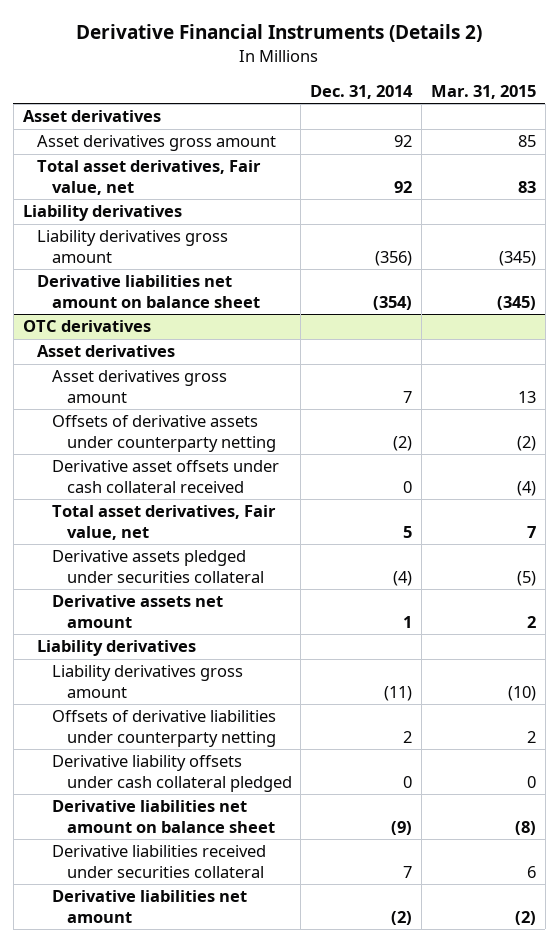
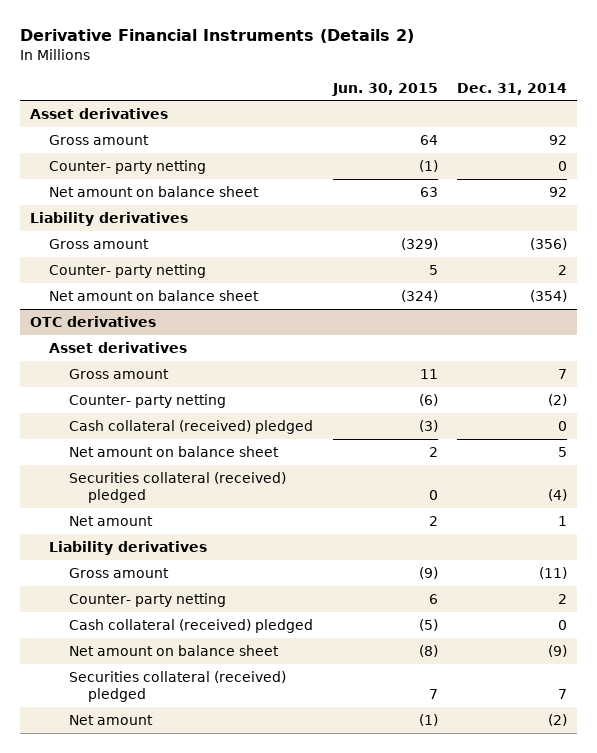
[431,84,537,99] Mar. 31, 2015 -> none
none -> [331,82,438,96] Jun. 30, 2015
[37,135,277,152] Asset derivatives gross amount -> [49,135,150,146] Gross amount
none -> [49,160,207,175] Counter- party netting
[37,160,262,195] Total asset derivatives, Fair value, net -> [49,186,260,198] Net amount on balance sheet
[37,230,229,263] Liability derivatives gross amount -> [49,239,150,250] Gross amount
none -> [49,264,207,279] Counter- party netting
[37,275,260,308] Derivative liabilities net amount on balance sheet -> [49,290,260,302] Net amount on balance sheet
[51,415,276,452] Offsets of derivative assets under counterparty netting -> none
[51,370,227,403] Asset derivatives gross amount -> [68,369,169,380] Gross amount
none -> [68,394,226,409] Counter- party netting
[51,460,279,493] Derivative asset offsets under cash collateral received -> [68,420,313,435] Cash collateral (received) pledged
[51,505,276,540] Total asset derivatives, Fair value, net -> [68,446,279,458] Net amount on balance sheet
[51,550,264,583] Derivative assets pledged under securities collateral -> [68,472,286,503] Securities collateral (received) pledged
[51,595,223,628] Derivative assets net amount -> [68,516,153,527] Net amount
[51,710,276,747] Offsets of derivative liabilities under counterparty netting -> none
[51,665,243,698] Liability derivatives gross amount -> [68,568,169,579] Gross amount
none -> [68,593,226,608] Counter- party netting
[51,755,292,792] Derivative liability offsets under cash collateral pledged -> [68,619,313,634] Cash collateral (received) pledged
[51,800,275,833] Derivative liabilities net amount on balance sheet -> [68,645,279,657] Net amount on balance sheet
[51,845,266,878] Derivative liabilities received under securities collateral -> [68,671,286,702] Securities collateral (received) pledged
[51,890,247,923] Derivative liabilities net amount -> [68,715,153,726] Net amount

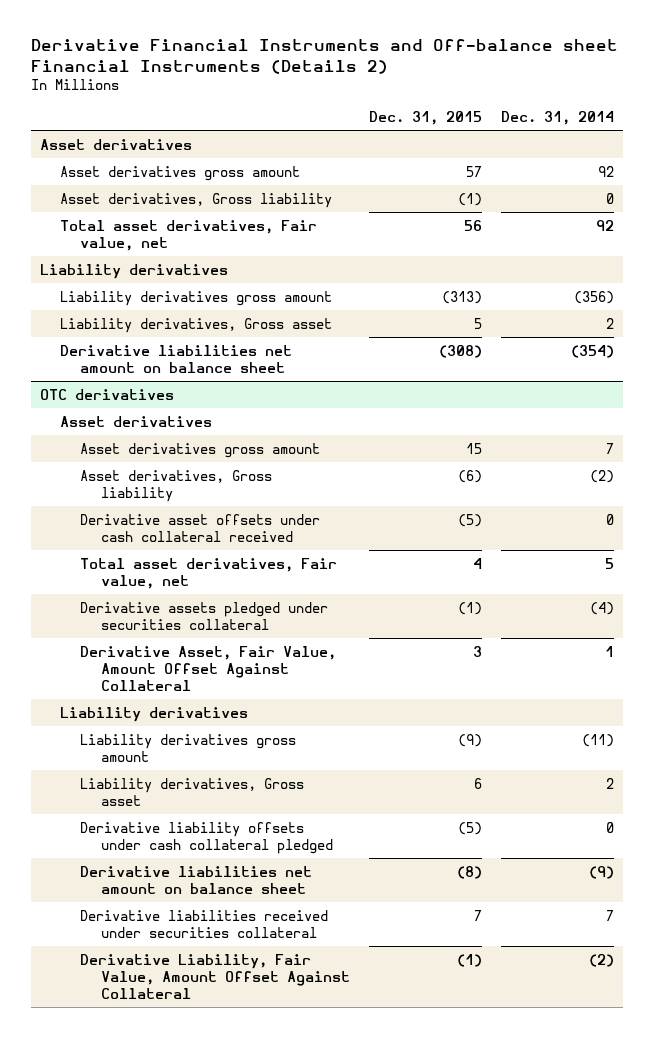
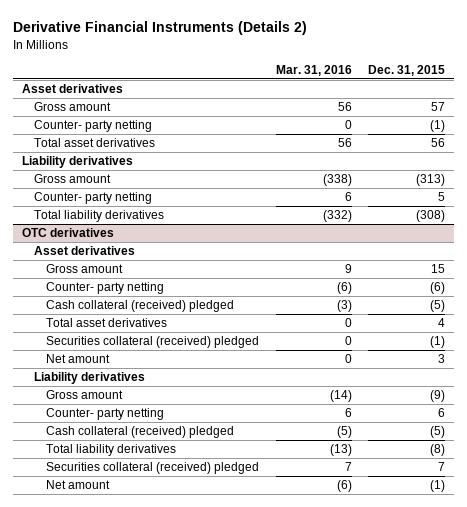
[30,39,618,74] Derivative Financial Instruments and Off-balance sheet Financial Instruments (Details 2) -> [13,21,308,36] Derivative Financial Instruments (Details 2)
[500,110,614,125] Dec. 31, 2014 -> none
none -> [275,65,352,77] Mar. 31, 2016
[60,165,301,181] Asset derivatives gross amount -> [33,102,111,112] Gross amount
[60,192,333,208] Asset derivatives, Gross liability -> [33,120,152,133] Counter- party netting
[60,219,318,251] Total asset derivatives, Fair value, net -> [33,138,155,148] Total asset derivatives
[60,290,333,306] Liability derivatives gross amount -> [33,174,111,184] Gross amount
[60,317,333,333] Liability derivatives, Gross asset -> [33,192,152,205] Counter- party netting
[60,344,293,373] Derivative liabilities net amount on balance sheet -> [33,210,164,223] Total liability derivatives
[80,442,321,458] Asset derivatives gross amount -> [45,264,123,274] Gross amount
[80,469,273,502] Asset derivatives, Gross liability -> [45,282,164,295] Counter- party netting
[80,513,321,542] Derivative asset offsets under cash collateral received -> [45,300,234,313] Cash collateral (received) pledged
[80,557,338,589] Total asset derivatives, Fair value, net -> [45,318,167,328] Total asset derivatives
[80,601,329,630] Derivative assets pledged under securities collateral -> [45,336,259,349] Securities collateral (received) pledged
[80,645,337,691] Derivative Asset, Fair Value, Amount Offset Against Collateral -> [45,354,110,364] Net amount
[80,733,297,762] Liability derivatives gross amount -> [45,390,123,400] Gross amount
[80,777,305,806] Liability derivatives, Gross asset -> [45,408,164,421] Counter- party netting
[80,821,333,854] Derivative liability offsets under cash collateral pledged -> [45,426,234,439] Cash collateral (received) pledged
[80,865,313,894] Derivative liabilities net amount on balance sheet -> [45,444,176,457] Total liability derivatives
[80,909,329,938] Derivative liabilities received under securities collateral -> [45,462,259,475] Securities collateral (received) pledged
[80,953,350,999] Derivative Liability, Fair Value, Amount Offset Against Collateral -> [45,480,110,490] Net amount

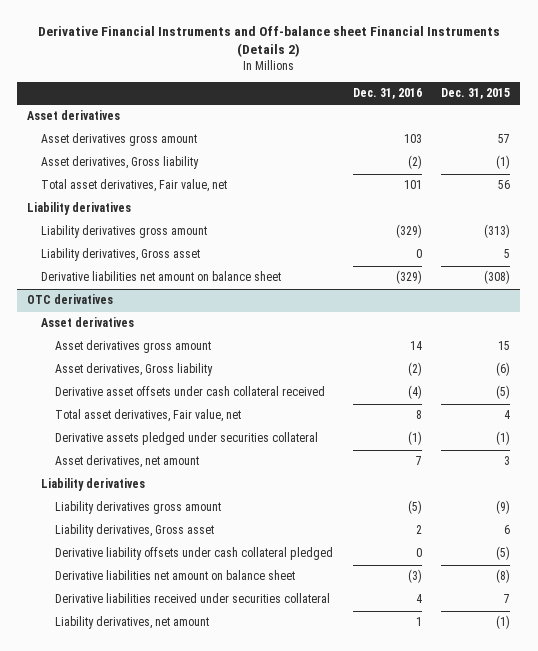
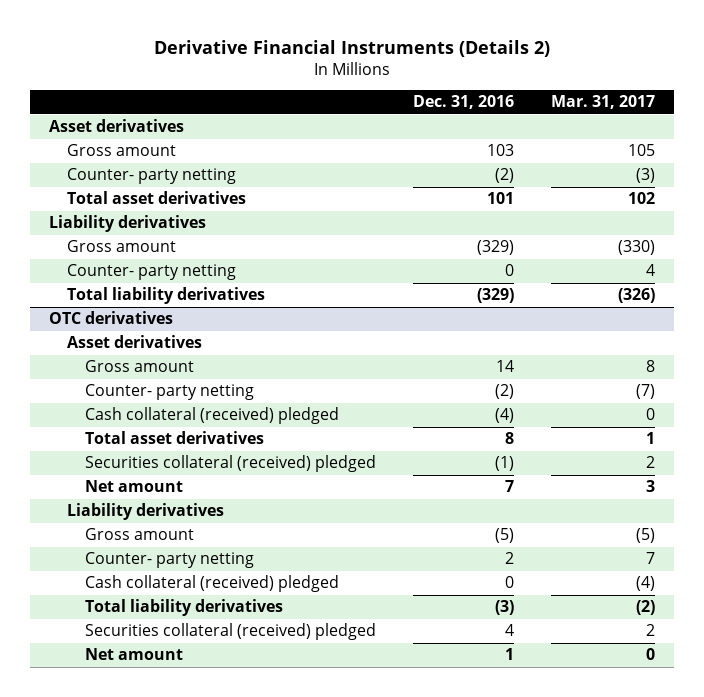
[37,25,500,58] Derivative Financial Instruments and Off-balance sheet Financial Instruments (Details 2) -> [154,39,551,57] Derivative Financial Instruments (Details 2)
[441,88,511,100] Dec. 31, 2015 -> none
none -> [551,95,656,110] Mar. 31, 2017
[41,133,198,147] Asset derivatives gross amount -> [67,144,177,157] Gross amount
[41,156,200,170] Asset derivatives, Gross liability -> [67,168,237,185] Counter- party netting
[41,179,228,193] Total asset derivatives, Fair value, net -> [67,191,247,205] Total asset derivatives
[41,225,208,239] Liability derivatives gross amount -> [67,240,177,253] Gross amount
[41,248,201,262] Liability derivatives, Gross asset -> [67,264,237,281] Counter- party netting
[41,271,282,282] Derivative liabilities net amount on balance sheet -> [67,287,266,305] Total liability derivatives
[54,340,211,354] Asset derivatives gross amount -> [85,360,195,373] Gross amount
[54,363,213,377] Asset derivatives, Gross liability -> [85,384,255,401] Counter- party netting
[54,386,325,397] Derivative asset offsets under cash collateral received -> [85,407,340,425] Cash collateral (received) pledged
[54,409,241,423] Total asset derivatives, Fair value, net -> [85,431,265,445] Total asset derivatives
[54,432,318,446] Derivative assets pledged under securities collateral -> [85,455,377,473] Securities collateral (received) pledged
[54,455,199,469] Asset derivatives, net amount -> [85,480,184,493] Net amount
[54,501,221,515] Liability derivatives gross amount -> [85,528,195,541] Gross amount
[54,524,214,538] Liability derivatives, Gross asset -> [85,552,255,569] Counter- party netting
[54,547,333,561] Derivative liability offsets under cash collateral pledged -> [85,575,340,593] Cash collateral (received) pledged
[54,570,295,581] Derivative liabilities net amount on balance sheet -> [85,599,284,617] Total liability derivatives
[54,593,330,604] Derivative liabilities received under securities collateral -> [85,623,377,641] Securities collateral (received) pledged
[54,616,209,630] Liability derivatives, net amount -> [85,648,184,661] Net amount

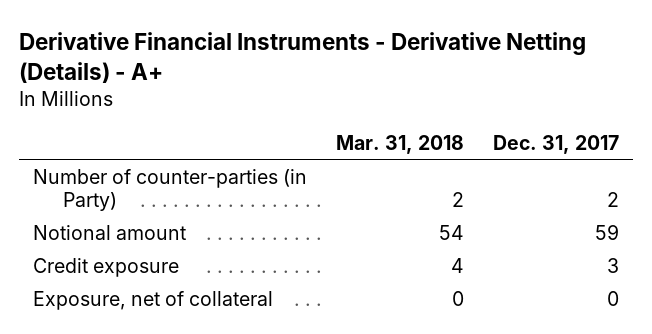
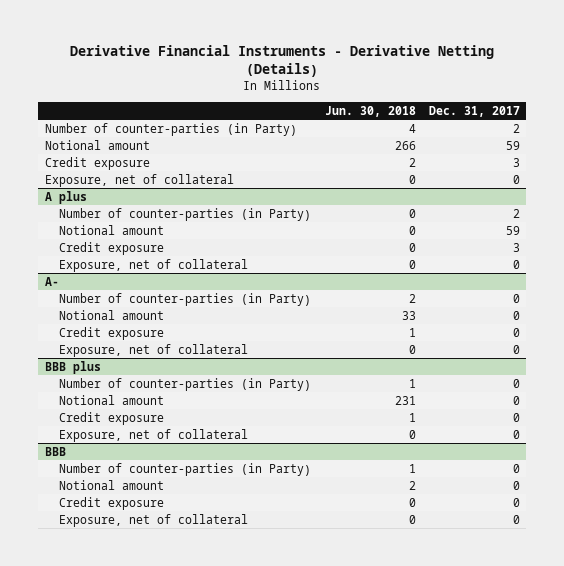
[19,31,587,83] Derivative Financial Instruments - Derivative Netting (Details) - A+ -> [70,45,495,78] Derivative Financial Instruments - Derivative Netting (Details)
[336,134,465,154] Mar. 31, 2018 -> none
none -> [324,105,416,117] Jun. 30, 2018
none -> [44,190,87,204] A plus
none -> [59,207,312,221] Number of counter-parties (in Party)
none -> [59,224,165,235] Notional amount
none -> [59,241,165,255] Credit exposure
none -> [59,258,249,272] Exposure, net of collateral
none -> [44,276,59,286] A-
none -> [59,292,312,306] Number of counter-parties (in Party)
none -> [59,309,165,320] Notional amount
none -> [59,326,165,340] Credit exposure
none -> [59,343,249,357] Exposure, net of collateral
none -> [44,360,101,374] BBB plus
none -> [59,377,312,391] Number of counter-parties (in Party)
none -> [59,394,165,405] Notional amount
none -> [59,411,165,425] Credit exposure
none -> [59,428,249,442] Exposure, net of collateral
none -> [44,446,66,456] BBB
none -> [59,462,312,476] Number of counter-parties (in Party)
none -> [59,479,165,490] Notional amount
none -> [59,496,165,510] Credit exposure
none -> [59,513,249,527] Exposure, net of collateral

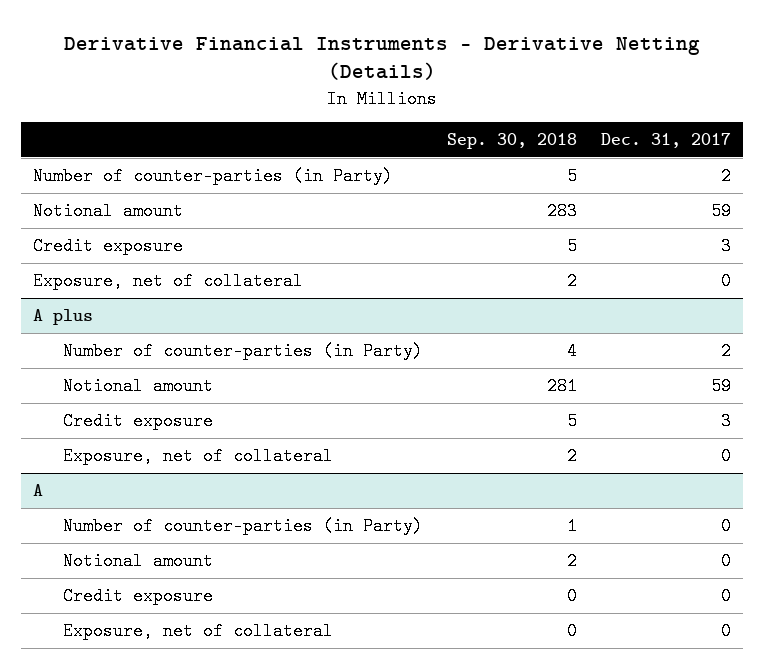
[324,105,416,117] Jun. 30, 2018 -> none
none -> [446,133,577,150] Sep. 30, 2018
[59,292,312,306] Number of counter-parties (in Party) -> none
[59,309,165,320] Notional amount -> none
[59,326,165,340] Credit exposure -> none
[59,343,249,357] Exposure, net of collateral -> none
[44,360,101,374] BBB plus -> none
[59,377,312,391] Number of counter-parties (in Party) -> none
[59,394,165,405] Notional amount -> none
[59,411,165,425] Credit exposure -> none
[59,428,249,442] Exposure, net of collateral -> none
[44,446,66,456] BBB -> none
[44,276,59,286] A- -> [32,484,43,497] A

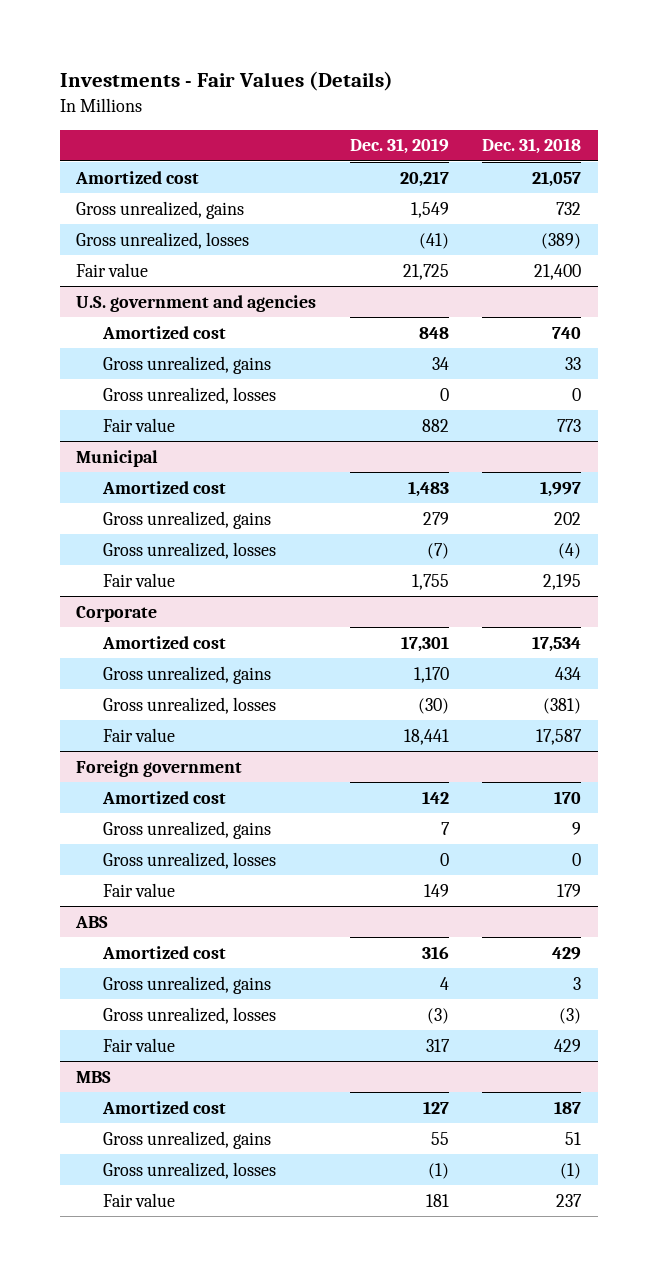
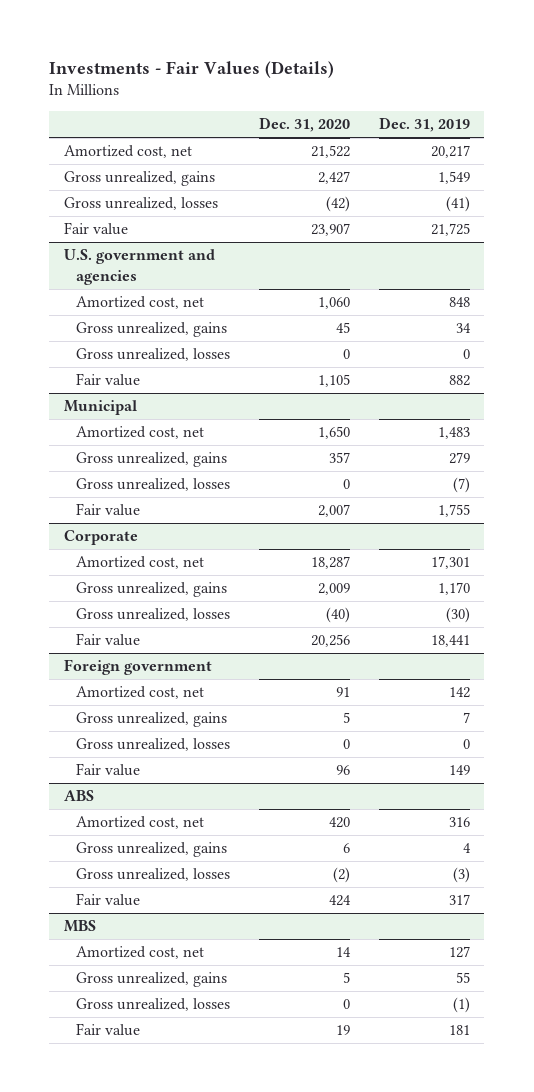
[482,138,582,155] Dec. 31, 2018 -> none
none -> [258,117,350,133] Dec. 31, 2020
[75,170,200,184] Amortized cost -> [63,145,192,159] Amortized cost, net
[101,325,226,339] Amortized cost -> [75,296,204,310] Amortized cost, net
[101,480,226,494] Amortized cost -> [75,426,204,440] Amortized cost, net
[101,635,226,649] Amortized cost -> [75,556,204,570] Amortized cost, net
[101,790,226,804] Amortized cost -> [75,686,204,700] Amortized cost, net
[101,945,226,959] Amortized cost -> [75,816,204,830] Amortized cost, net
[101,1100,226,1114] Amortized cost -> [75,946,204,960] Amortized cost, net

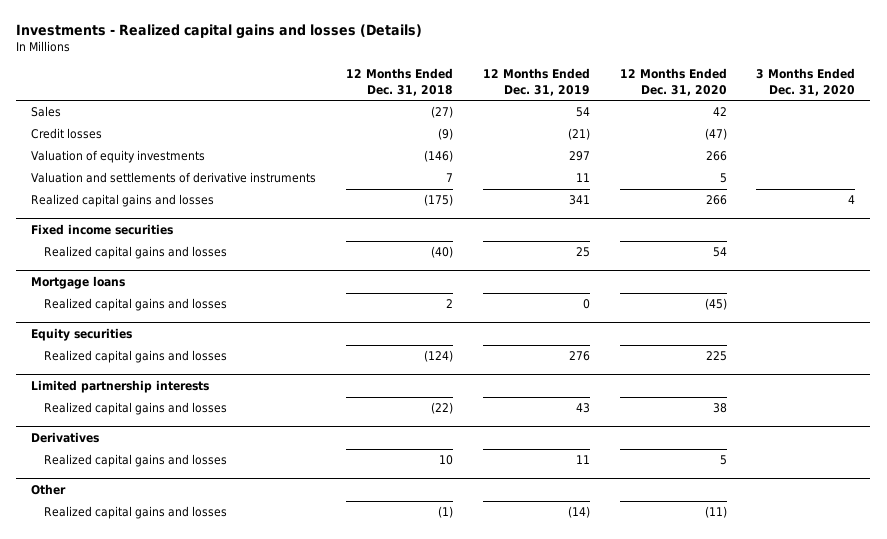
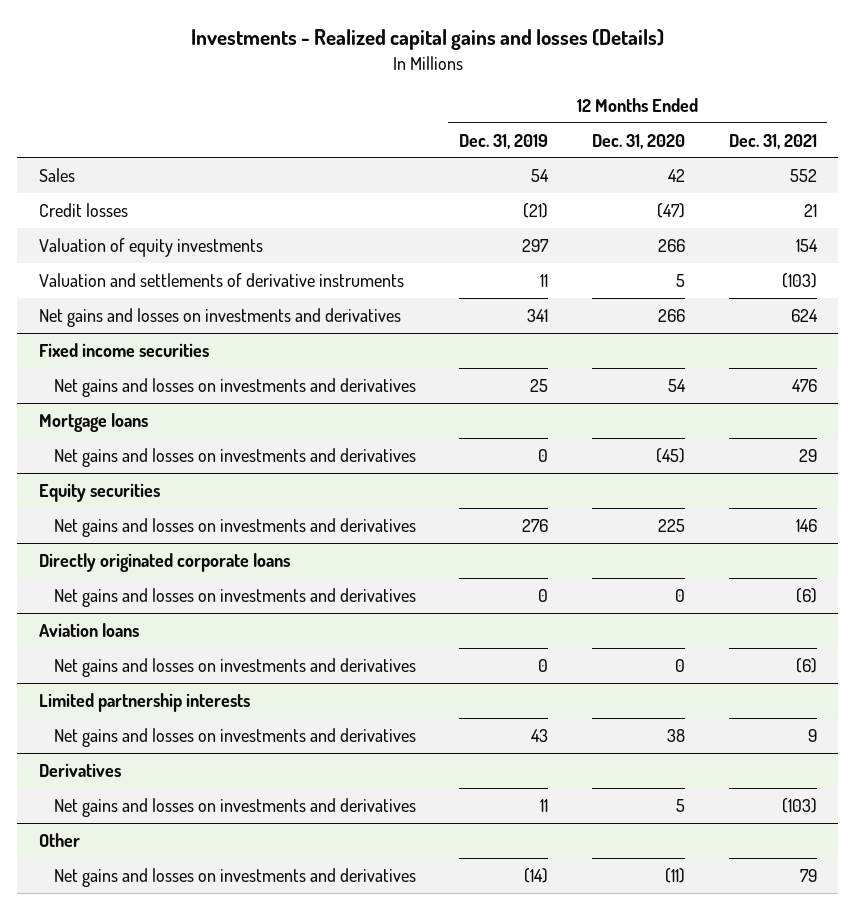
[346,68,454,96] 12 Months Ended Dec. 31, 2018 -> none
[756,68,856,96] 3 Months Ended Dec. 31, 2020 -> none
none -> [728,133,817,149] Dec. 31, 2021
[31,194,215,208] Realized capital gains and losses -> [39,307,402,327] Net gains and losses on investments and derivatives
[43,246,227,260] Realized capital gains and losses -> [53,377,416,397] Net gains and losses on investments and derivatives
[43,298,227,312] Realized capital gains and losses -> none
none -> [53,447,416,467] Net gains and losses on investments and derivatives
[43,350,227,364] Realized capital gains and losses -> [53,517,416,537] Net gains and losses on investments and derivatives
none -> [39,552,291,572] Directly originated corporate loans
none -> [53,587,416,607] Net gains and losses on investments and derivatives
none -> [39,622,140,637] Aviation loans
none -> [53,657,416,677] Net gains and losses on investments and derivatives
[43,402,227,416] Realized capital gains and losses -> [53,727,416,747] Net gains and losses on investments and derivatives
[43,454,227,468] Realized capital gains and losses -> [53,797,416,817] Net gains and losses on investments and derivatives
[43,506,227,520] Realized capital gains and losses -> [53,867,416,887] Net gains and losses on investments and derivatives

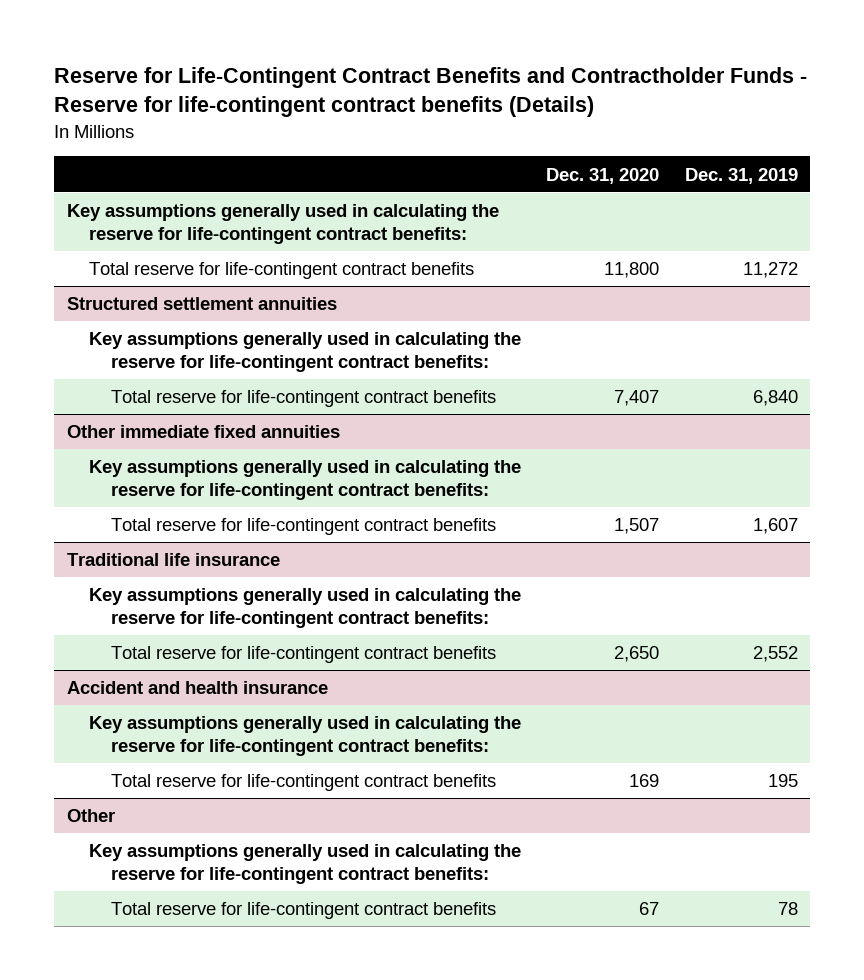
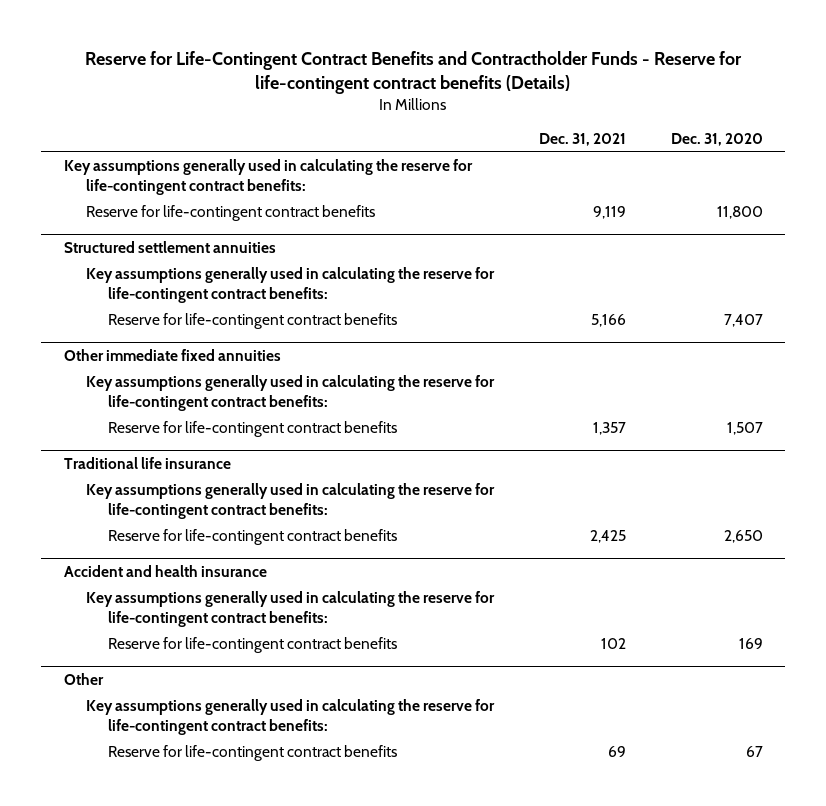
[684,167,798,184] Dec. 31, 2019 -> none
none -> [538,132,626,146] Dec. 31, 2021
[88,262,474,280] Total reserve for life-contingent contract benefits -> [85,205,375,222] Reserve for life-contingent contract benefits
[111,390,497,408] Total reserve for life-contingent contract benefits -> [107,313,397,330] Reserve for life-contingent contract benefits
[111,518,497,536] Total reserve for life-contingent contract benefits -> [107,421,397,438] Reserve for life-contingent contract benefits
[111,646,497,664] Total reserve for life-contingent contract benefits -> [107,529,397,546] Reserve for life-contingent contract benefits
[111,774,497,792] Total reserve for life-contingent contract benefits -> [107,637,397,654] Reserve for life-contingent contract benefits
[111,902,497,920] Total reserve for life-contingent contract benefits -> [107,745,397,762] Reserve for life-contingent contract benefits

